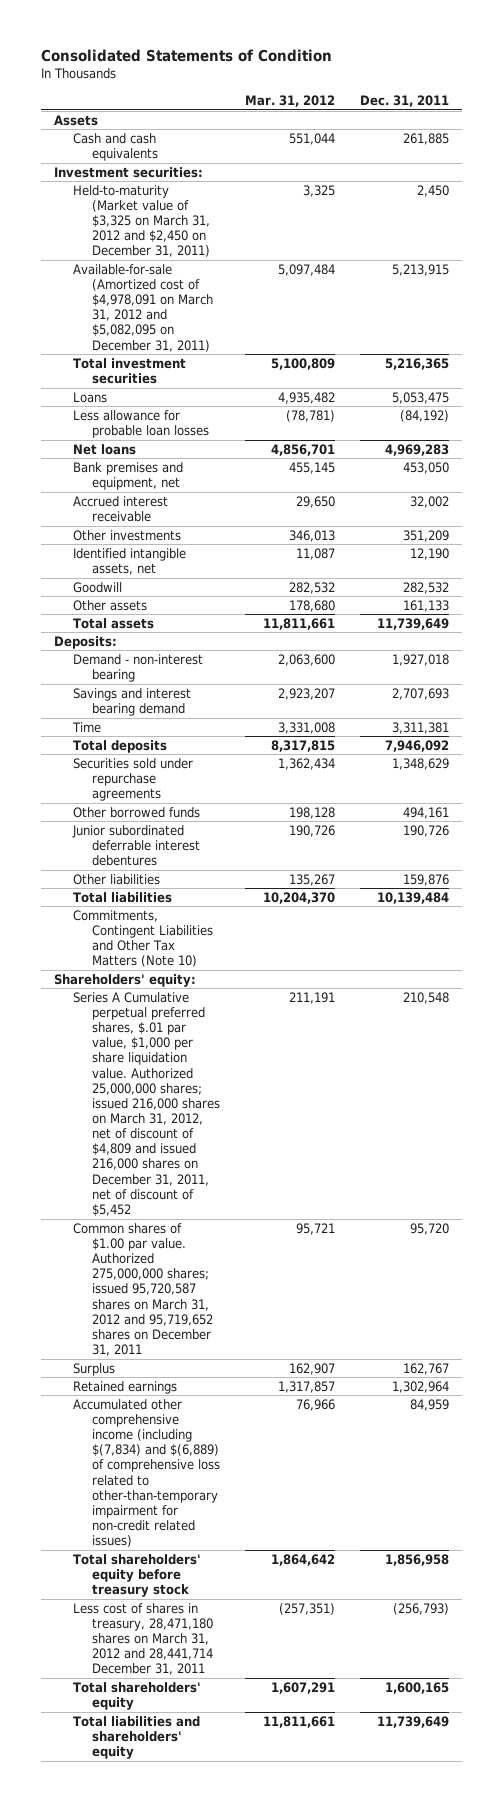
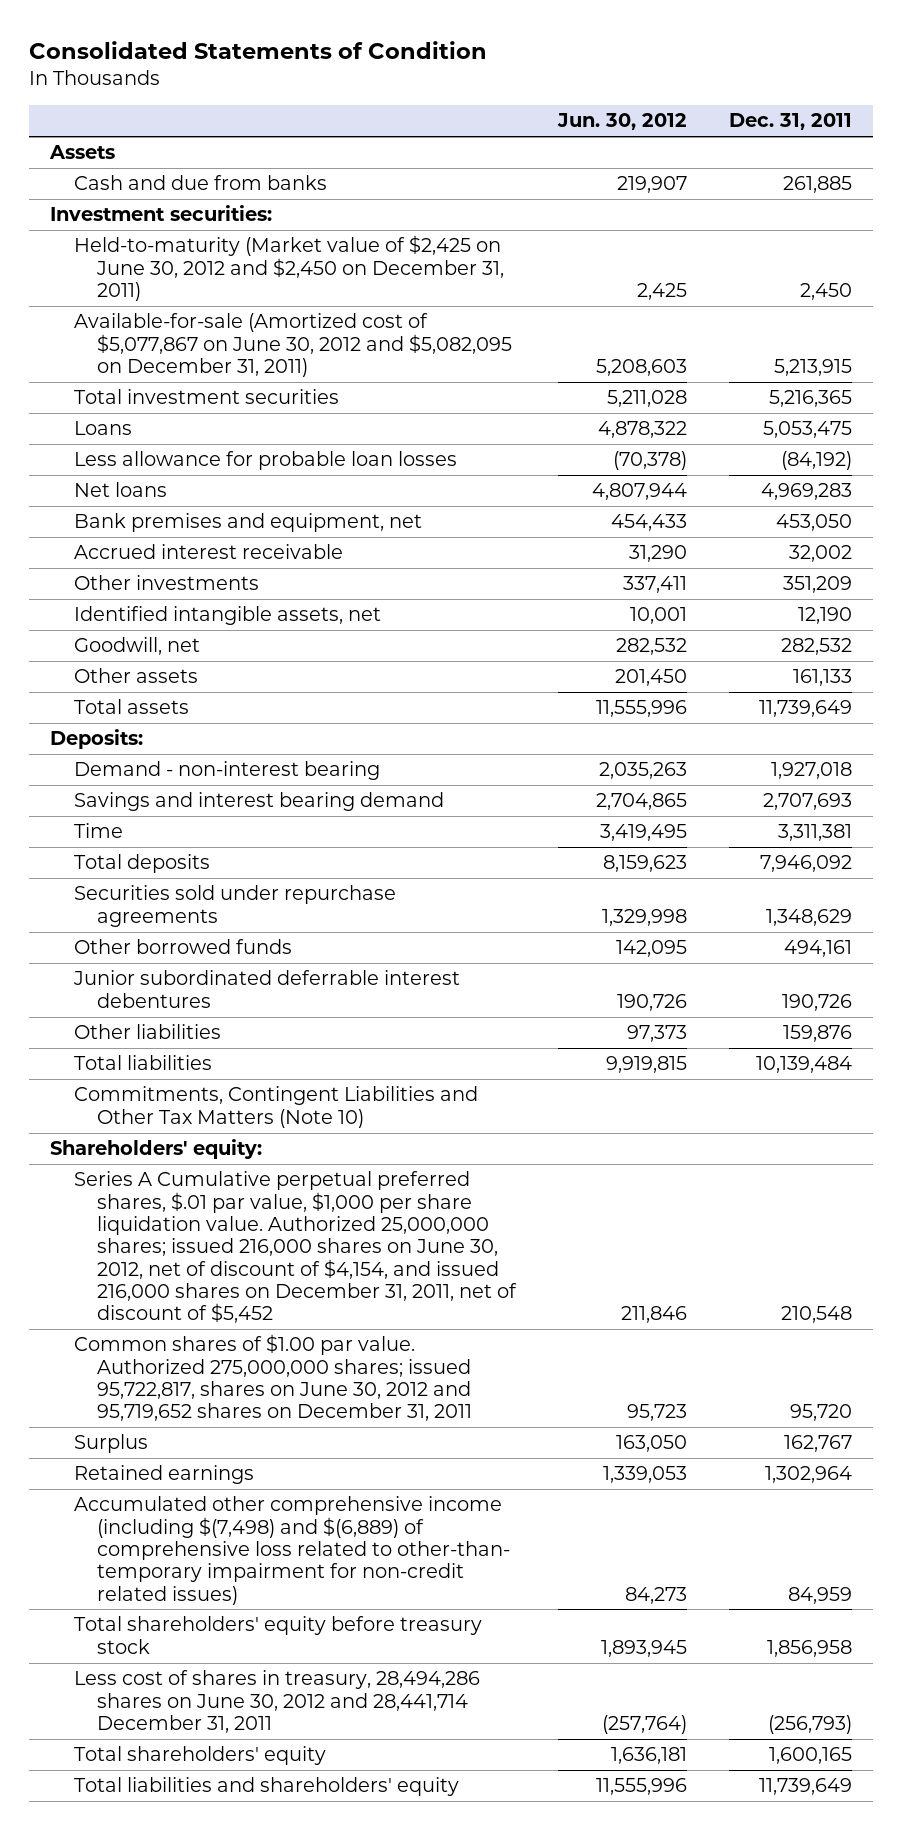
[245,94,336,107] Mar. 31, 2012 -> none
none -> [556,113,687,131] Jun. 30, 2012
[72,132,158,162] Cash and cash equivalents -> [73,175,327,191] Cash and due from banks
[72,184,210,258] Held-to-maturity (Market value of $3,325 on March 31, 2012 and $2,450 on December 31, 2011) -> [73,235,504,302] Held-to-maturity (Market value of $2,425 on June 30, 2012 and $2,450 on December 31, 2011)
[72,263,213,352] Available-for-sale (Amortized cost of $4,978,091 on March 31, 2012 and $5,082,095 on December 31, 2011) -> [73,313,512,378] Available-for-sale (Amortized cost of $5,077,867 on June 30, 2012 and $5,082,095 on December 31, 2011)
[72,581,122,593] Goodwill -> [73,637,200,656] Goodwill, net
[72,991,220,1216] Series A Cumulative perpetual preferred shares, $.01 par value, $1,000 per share liquidation value. Authorized 25,000,000 shares; issued 216,000 shares on March 31, 2012, net of discount of $4,809 and issued 216,000 shares on December 31, 2011, net of discount of $5,452 -> [73,1171,517,1324] Series A Cumulative perpetual preferred shares, $.01 par value, $1,000 per share liquidation value. Authorized 25,000,000 shares; issued 216,000 shares on June 30, 2012, net of discount of $4,154, and issued 216,000 shares on December 31, 2011, net of discount of $5,452
[72,1222,213,1357] Common shares of $1.00 par value. Authorized 275,000,000 shares; issued 95,720,587 shares on March 31, 2012 and 95,719,652 shares on December 31, 2011 -> [73,1334,472,1422] Common shares of $1.00 par value. Authorized 275,000,000 shares; issued 95,722,817, shares on June 30, 2012 and 95,719,652 shares on December 31, 2011
[72,1398,220,1548] Accumulated other comprehensive income (including $(7,834) and $(6,889) of comprehensive loss related to other-than-temporary impairment for non-credit related issues) -> [73,1496,510,1605] Accumulated other comprehensive income (including $(7,498) and $(6,889) of comprehensive loss related to other-than- temporary impairment for non-credit related issues)
[72,1602,213,1676] Less cost of shares in treasury, 28,471,180 shares on March 31, 2012 and 28,441,714 December 31, 2011 -> [73,1670,480,1734] Less cost of shares in treasury, 28,494,286 shares on June 30, 2012 and 28,441,714 December 31, 2011

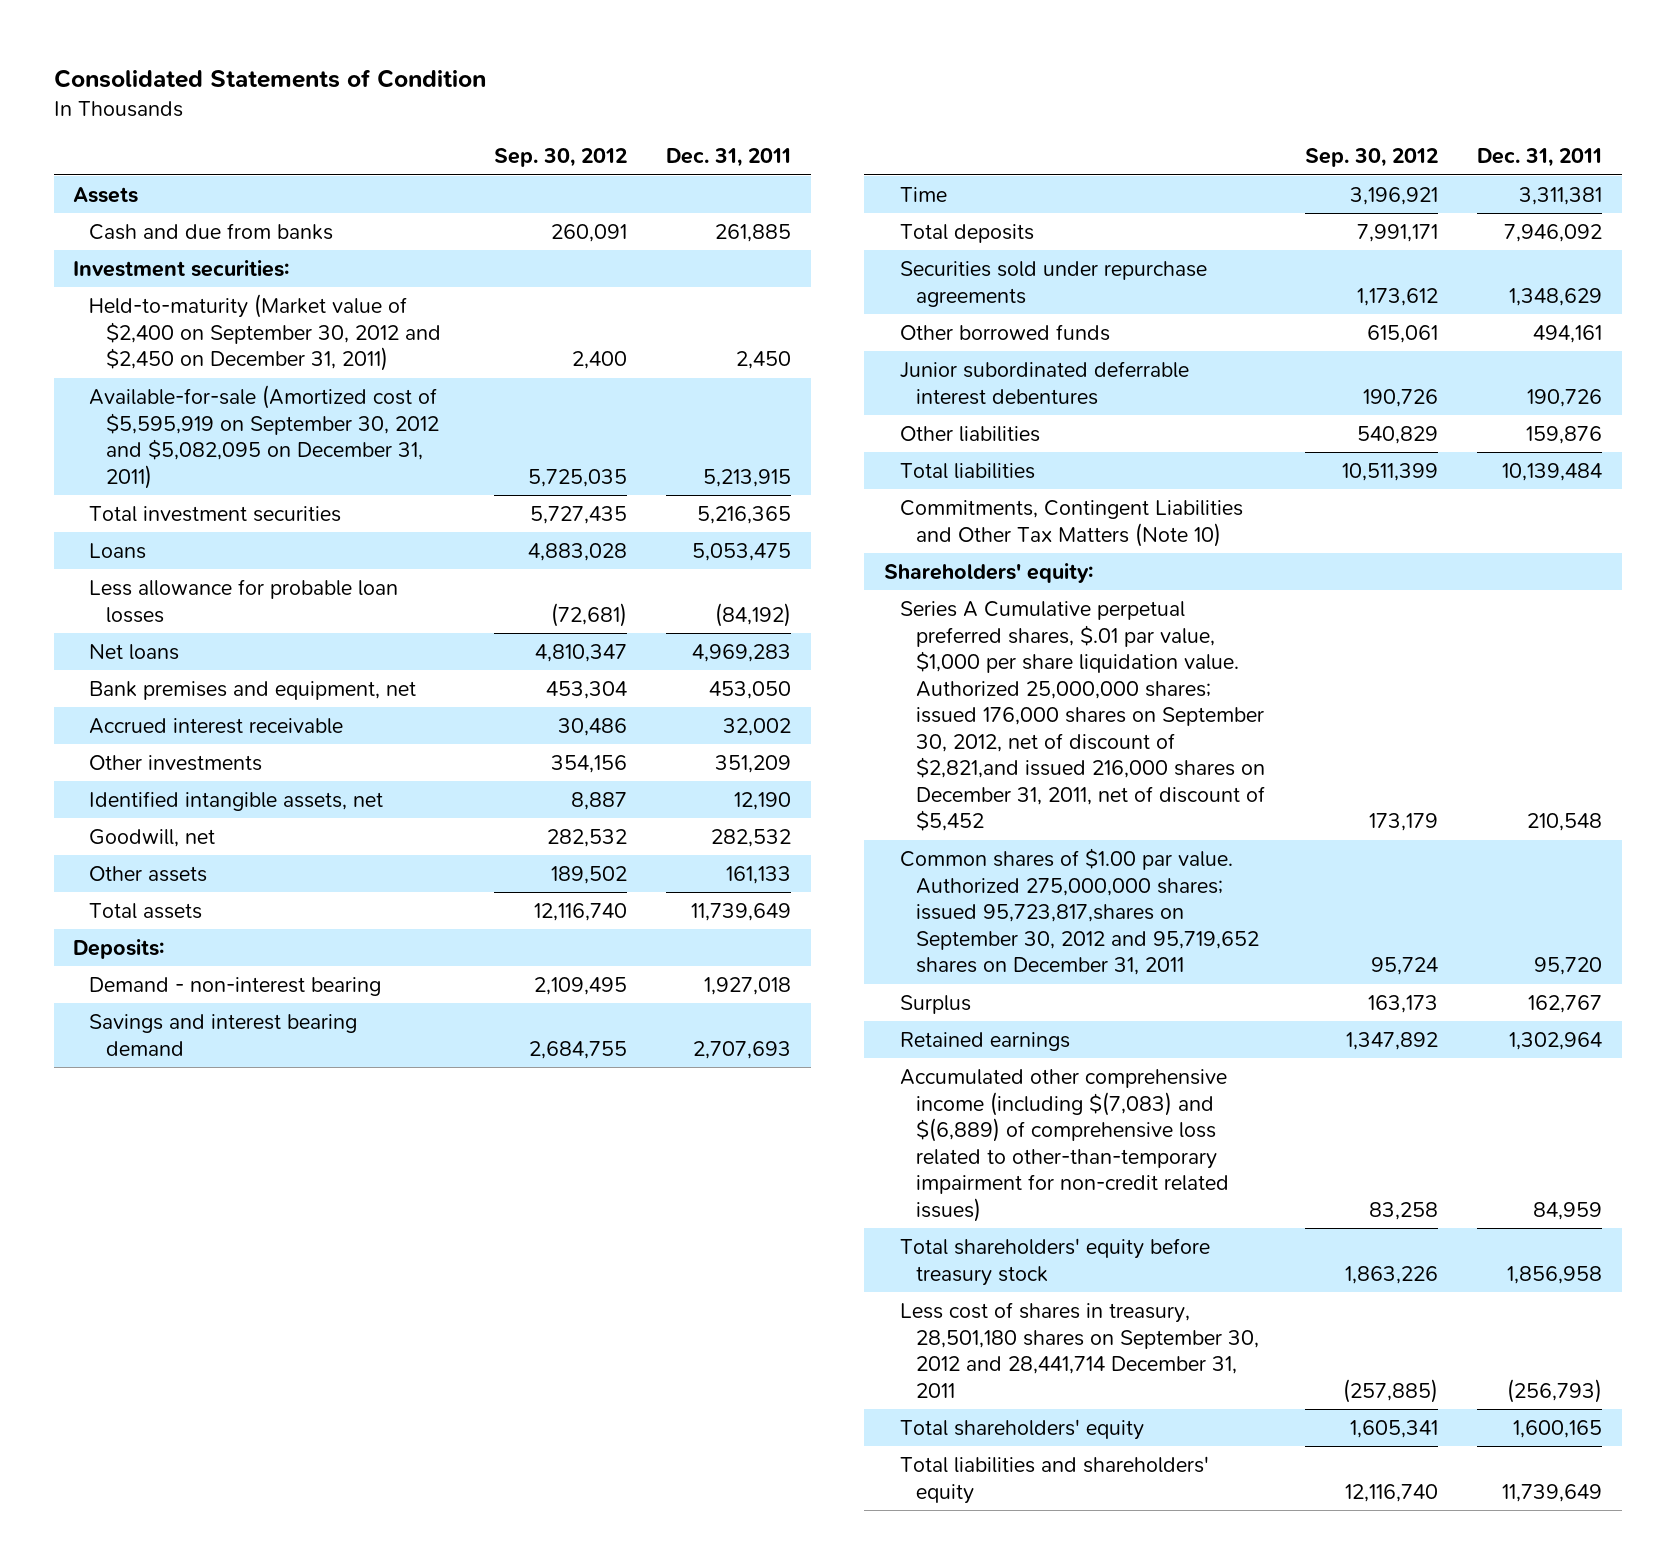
[556,113,687,131] Jun. 30, 2012 -> none
none -> [493,148,627,168] Sep. 30, 2012
[73,235,504,302] Held-to-maturity (Market value of $2,425 on June 30, 2012 and $2,450 on December 31, 2011) -> [89,294,441,372] Held-to-maturity (Market value of $2,400 on September 30, 2012 and $2,450 on December 31, 2011)
[73,313,512,378] Available-for-sale (Amortized cost of $5,077,867 on June 30, 2012 and $5,082,095 on December 31, 2011) -> [89,385,439,489] Available-for-sale (Amortized cost of $5,595,919 on September 30, 2012 and $5,082,095 on December 31, 2011)
[73,1171,517,1324] Series A Cumulative perpetual preferred shares, $.01 par value, $1,000 per share liquidation value. Authorized 25,000,000 shares; issued 216,000 shares on June 30, 2012, net of discount of $4,154, and issued 216,000 shares on December 31, 2011, net of discount of $5,452 -> [900,601,1266,832] Series A Cumulative perpetual preferred shares, $.01 par value, $1,000 per share liquidation value. Authorized 25,000,000 shares; issued 176,000 shares on September 30, 2012, net of discount of $2,821,and issued 216,000 shares on December 31, 2011, net of discount of $5,452
[73,1334,472,1422] Common shares of $1.00 par value. Authorized 275,000,000 shares; issued 95,722,817, shares on June 30, 2012 and 95,719,652 shares on December 31, 2011 -> [900,848,1260,976] Common shares of $1.00 par value. Authorized 275,000,000 shares; issued 95,723,817,shares on September 30, 2012 and 95,719,652 shares on December 31, 2011
[73,1496,510,1605] Accumulated other comprehensive income (including $(7,498) and $(6,889) of comprehensive loss related to other-than- temporary impairment for non-credit related issues) -> [900,1069,1230,1222] Accumulated other comprehensive income (including $(7,083) and $(6,889) of comprehensive loss related to other-than-temporary impairment for non-credit related issues)
[73,1670,480,1734] Less cost of shares in treasury, 28,494,286 shares on June 30, 2012 and 28,441,714 December 31, 2011 -> [900,1302,1260,1398] Less cost of shares in treasury, 28,501,180 shares on September 30, 2012 and 28,441,714 December 31, 2011

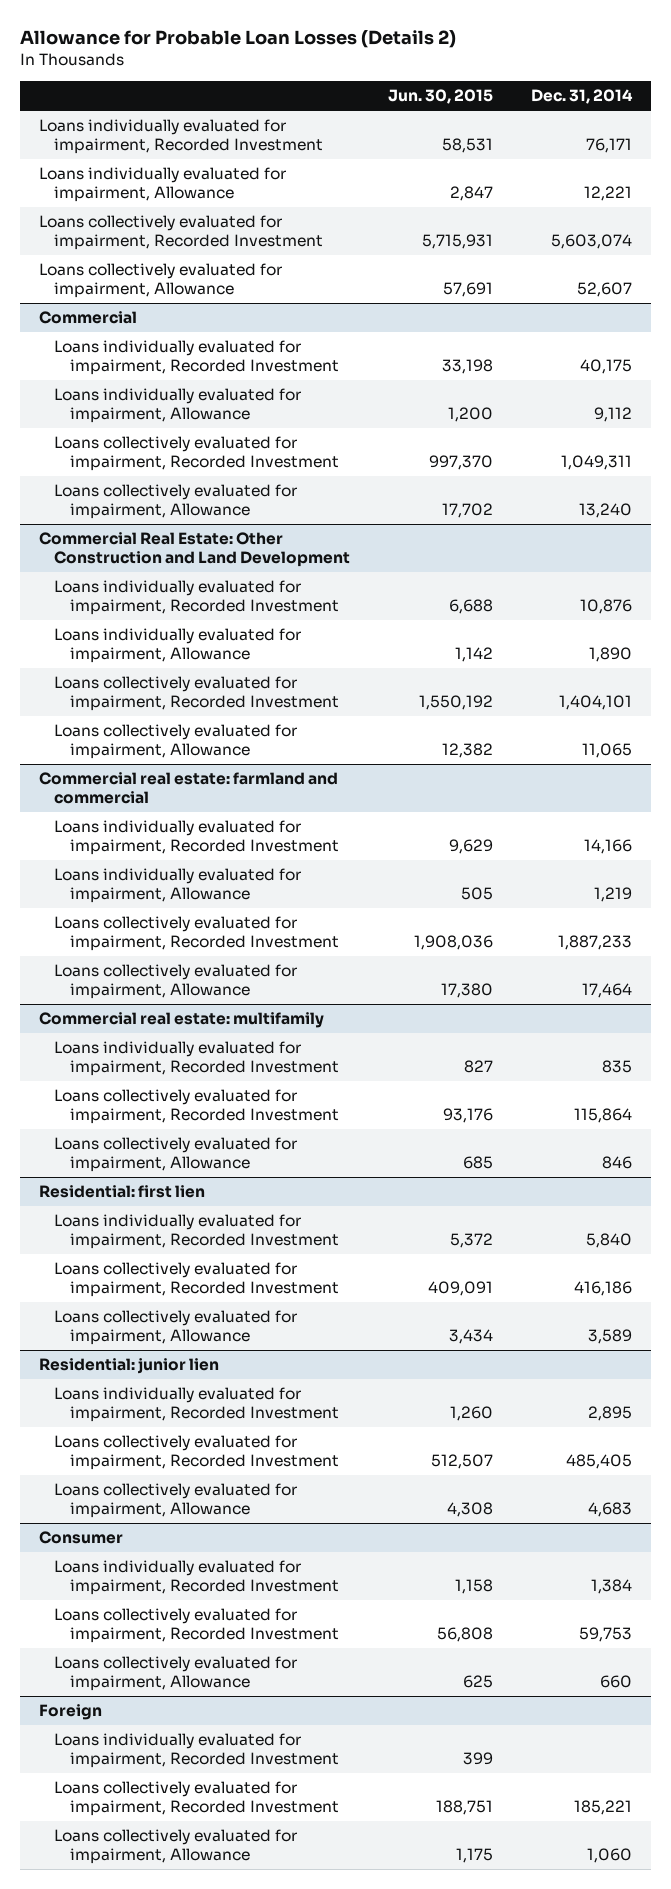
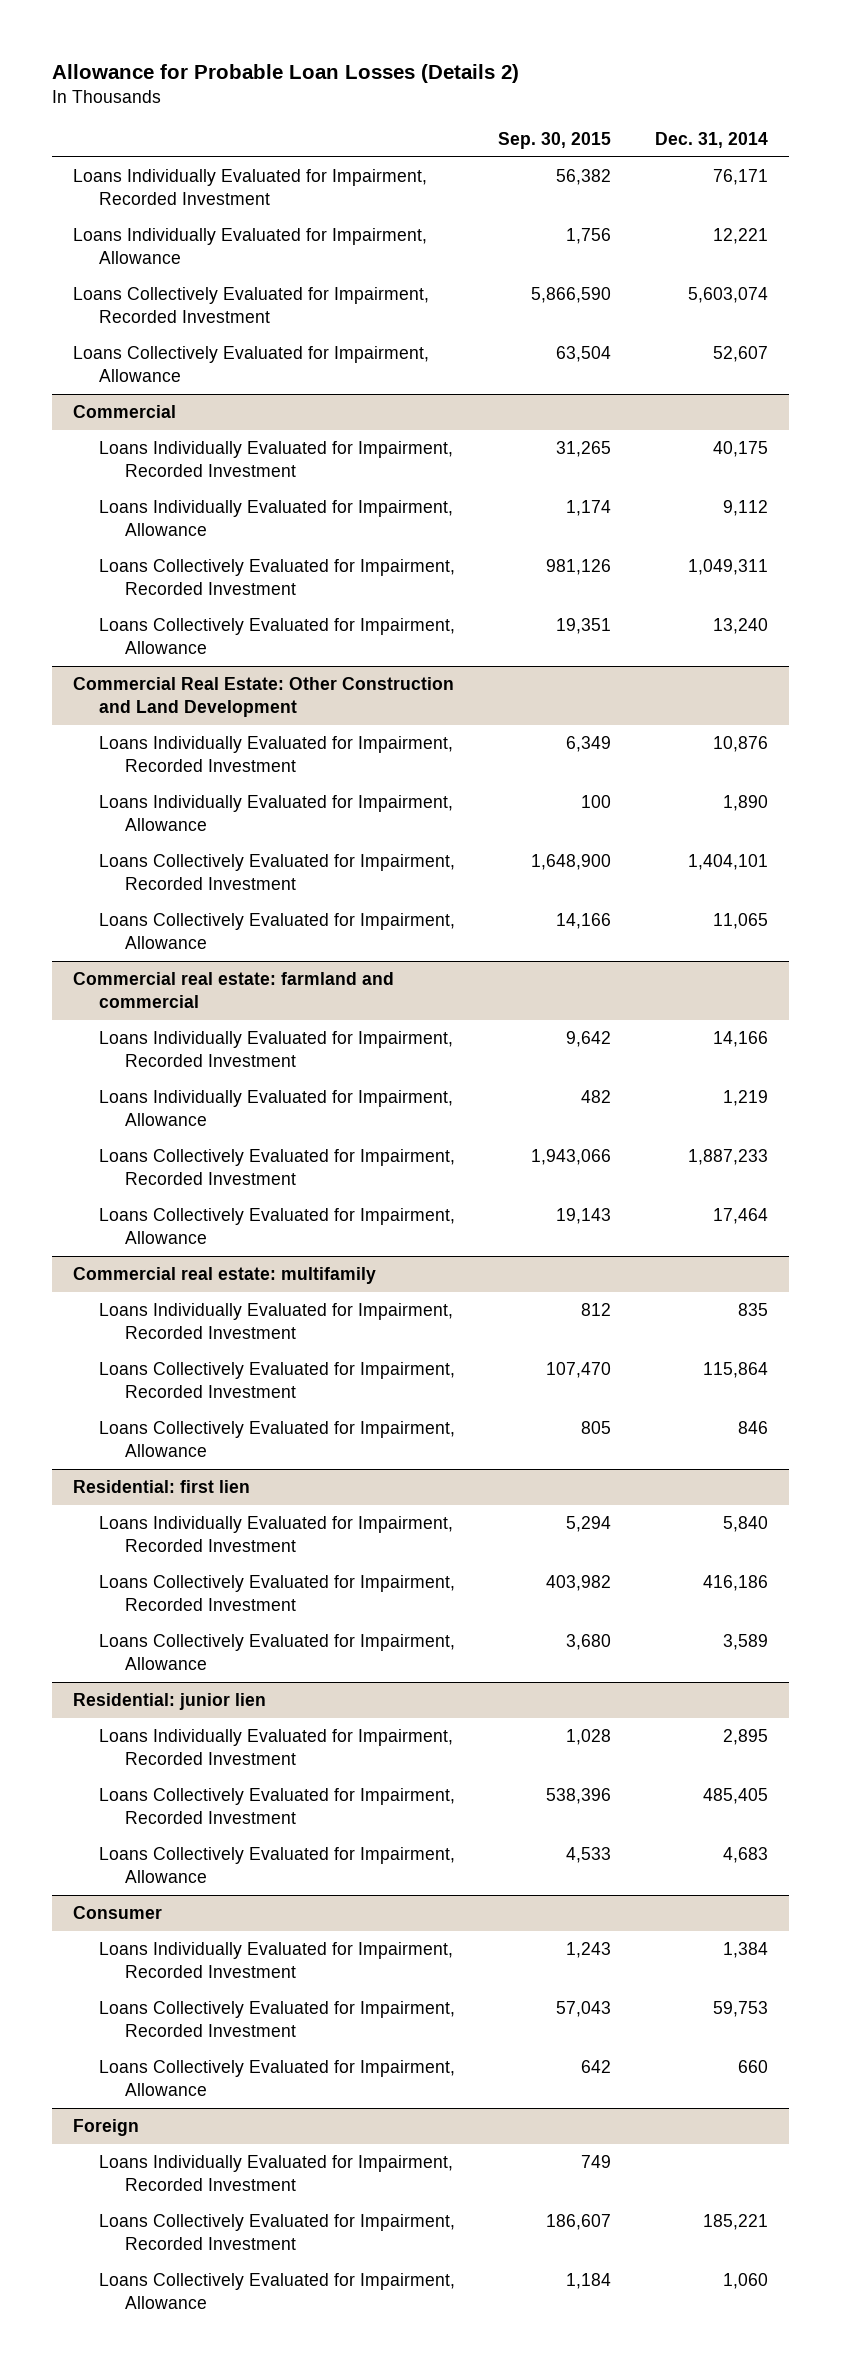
[388,89,494,105] Jun. 30, 2015 -> none
none -> [498,131,612,149] Sep. 30, 2015
[39,119,324,154] Loans individually evaluated for impairment, Recorded Investment -> [73,169,428,205] Loans Individually Evaluated for Impairment, Recorded Investment
[39,167,287,202] Loans individually evaluated for impairment, Allowance -> [73,228,428,264] Loans Individually Evaluated for Impairment, Allowance
[39,215,324,250] Loans collectively evaluated for impairment, Recorded Investment -> [73,287,430,323] Loans Collectively Evaluated for Impairment, Recorded Investment
[39,263,283,298] Loans collectively evaluated for impairment, Allowance -> [73,346,430,382] Loans Collectively Evaluated for Impairment, Allowance
[54,340,339,375] Loans individually evaluated for impairment, Recorded Investment -> [98,441,453,477] Loans Individually Evaluated for Impairment, Recorded Investment
[54,388,302,423] Loans individually evaluated for impairment, Allowance -> [98,500,453,536] Loans Individually Evaluated for Impairment, Allowance
[54,436,339,471] Loans collectively evaluated for impairment, Recorded Investment -> [98,559,455,595] Loans Collectively Evaluated for Impairment, Recorded Investment
[54,484,298,519] Loans collectively evaluated for impairment, Allowance -> [98,618,455,654] Loans Collectively Evaluated for Impairment, Allowance
[54,580,339,615] Loans individually evaluated for impairment, Recorded Investment -> [98,736,453,772] Loans Individually Evaluated for Impairment, Recorded Investment
[54,628,302,663] Loans individually evaluated for impairment, Allowance -> [98,795,453,831] Loans Individually Evaluated for Impairment, Allowance
[54,676,339,711] Loans collectively evaluated for impairment, Recorded Investment -> [98,854,455,890] Loans Collectively Evaluated for Impairment, Recorded Investment
[54,724,298,759] Loans collectively evaluated for impairment, Allowance -> [98,913,455,949] Loans Collectively Evaluated for Impairment, Allowance
[54,820,339,855] Loans individually evaluated for impairment, Recorded Investment -> [98,1031,453,1067] Loans Individually Evaluated for Impairment, Recorded Investment
[54,868,302,903] Loans individually evaluated for impairment, Allowance -> [98,1090,453,1126] Loans Individually Evaluated for Impairment, Allowance
[54,916,339,951] Loans collectively evaluated for impairment, Recorded Investment -> [98,1149,455,1185] Loans Collectively Evaluated for Impairment, Recorded Investment
[54,964,298,999] Loans collectively evaluated for impairment, Allowance -> [98,1208,455,1244] Loans Collectively Evaluated for Impairment, Allowance
[54,1041,339,1076] Loans individually evaluated for impairment, Recorded Investment -> [98,1303,453,1339] Loans Individually Evaluated for Impairment, Recorded Investment
[54,1089,339,1124] Loans collectively evaluated for impairment, Recorded Investment -> [98,1362,455,1398] Loans Collectively Evaluated for Impairment, Recorded Investment
[54,1137,298,1172] Loans collectively evaluated for impairment, Allowance -> [98,1421,455,1457] Loans Collectively Evaluated for Impairment, Allowance
[54,1214,339,1249] Loans individually evaluated for impairment, Recorded Investment -> [98,1516,453,1552] Loans Individually Evaluated for Impairment, Recorded Investment
[54,1262,339,1297] Loans collectively evaluated for impairment, Recorded Investment -> [98,1575,455,1611] Loans Collectively Evaluated for Impairment, Recorded Investment
[54,1310,298,1345] Loans collectively evaluated for impairment, Allowance -> [98,1634,455,1670] Loans Collectively Evaluated for Impairment, Allowance
[54,1387,339,1422] Loans individually evaluated for impairment, Recorded Investment -> [98,1729,453,1765] Loans Individually Evaluated for Impairment, Recorded Investment
[54,1435,339,1470] Loans collectively evaluated for impairment, Recorded Investment -> [98,1788,455,1824] Loans Collectively Evaluated for Impairment, Recorded Investment
[54,1483,298,1518] Loans collectively evaluated for impairment, Allowance -> [98,1847,455,1883] Loans Collectively Evaluated for Impairment, Allowance
[54,1560,339,1595] Loans individually evaluated for impairment, Recorded Investment -> [98,1942,453,1978] Loans Individually Evaluated for Impairment, Recorded Investment
[54,1608,339,1643] Loans collectively evaluated for impairment, Recorded Investment -> [98,2001,455,2037] Loans Collectively Evaluated for Impairment, Recorded Investment
[54,1656,298,1691] Loans collectively evaluated for impairment, Allowance -> [98,2060,455,2096] Loans Collectively Evaluated for Impairment, Allowance
[54,1733,339,1768] Loans individually evaluated for impairment, Recorded Investment -> [98,2155,453,2191] Loans Individually Evaluated for Impairment, Recorded Investment
[54,1781,339,1816] Loans collectively evaluated for impairment, Recorded Investment -> [98,2214,455,2250] Loans Collectively Evaluated for Impairment, Recorded Investment
[54,1829,298,1864] Loans collectively evaluated for impairment, Allowance -> [98,2273,455,2309] Loans Collectively Evaluated for Impairment, Allowance

